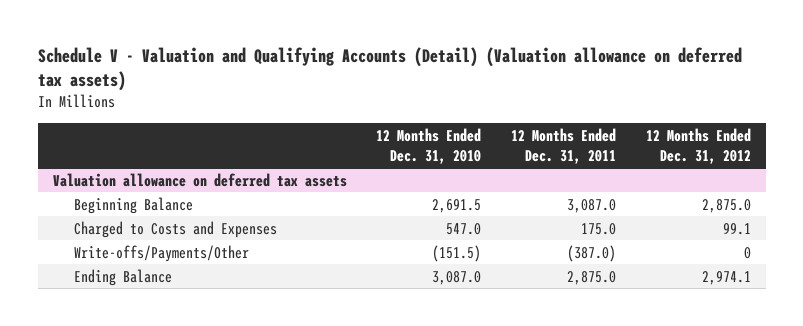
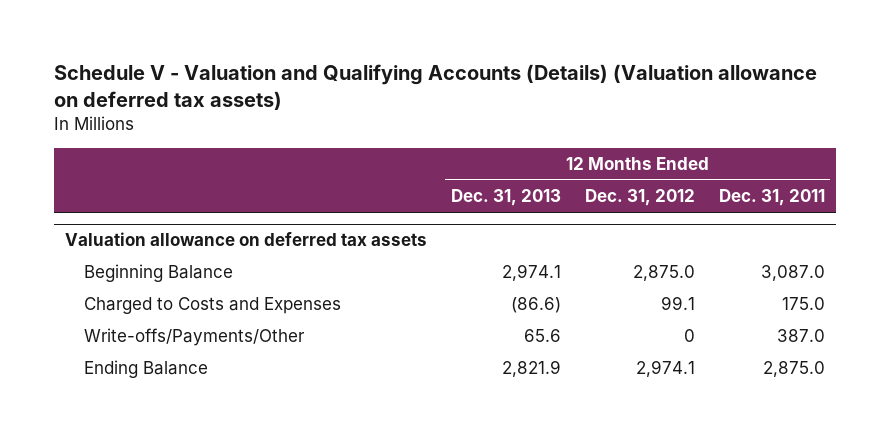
[37,47,742,92] Schedule V - Valuation and Qualifying Accounts (Detail) (Valuation allowance on deferred tax assets) -> [53,64,817,111] Schedule V - Valuation and Qualifying Accounts (Details) (Valuation allowance on deferred tax assets)
[376,127,482,164] 12 Months Ended Dec. 31, 2010 -> none
none -> [451,189,562,207] Dec. 31, 2013
[567,244,617,262] (387.0) -> [776,329,825,343] 387.0

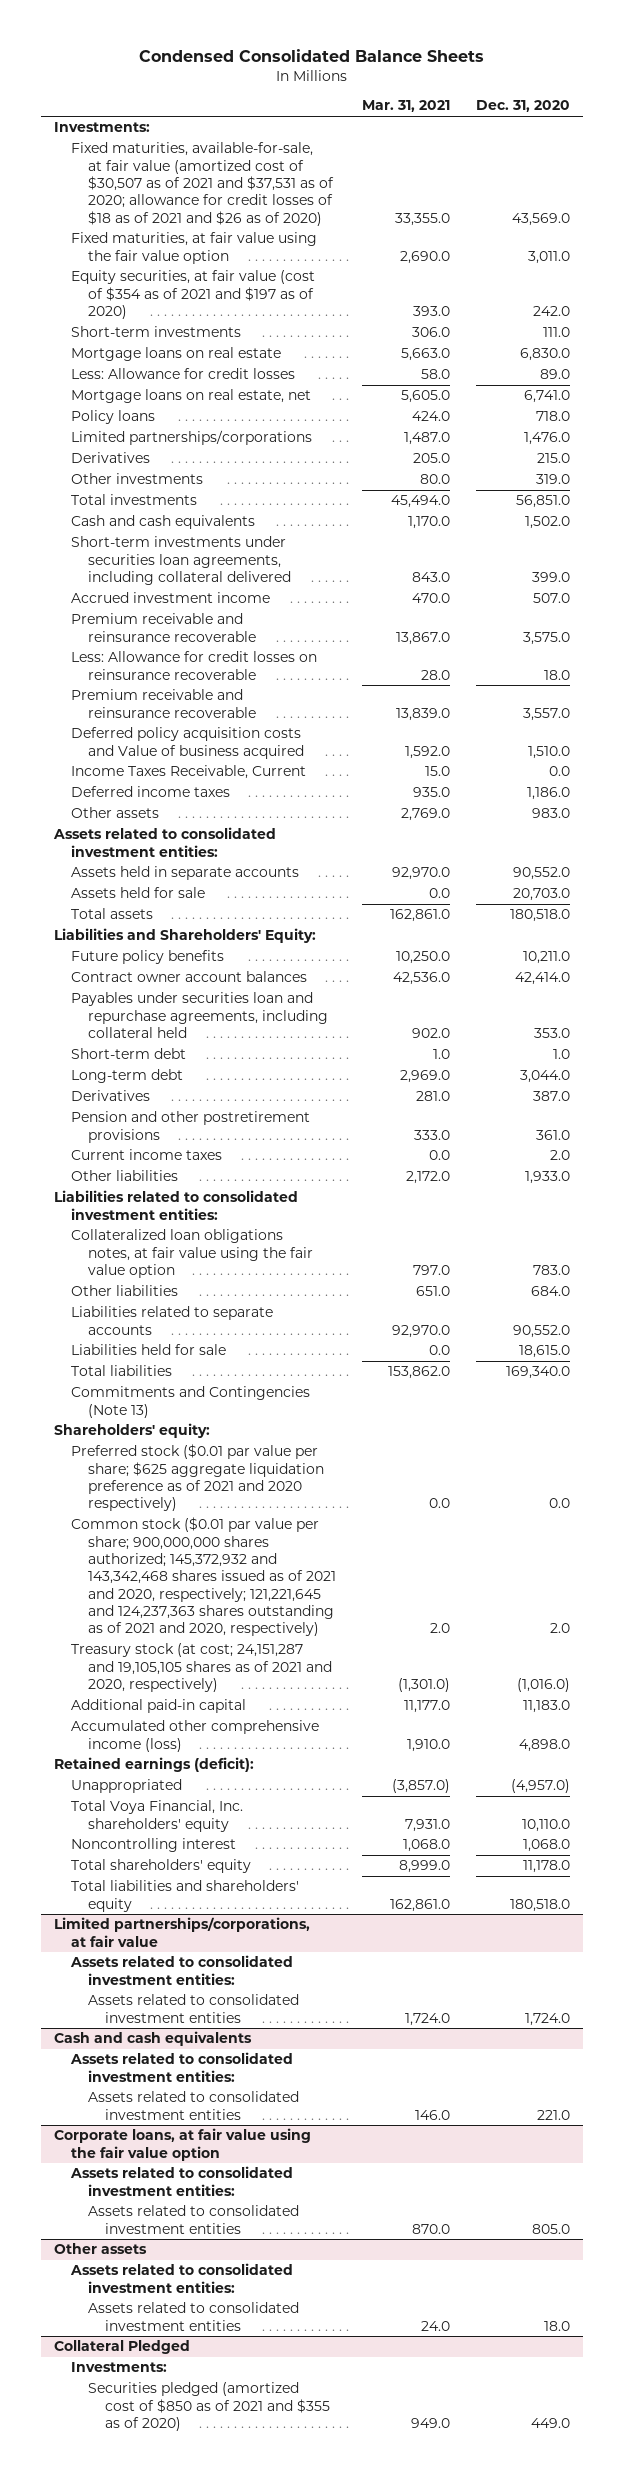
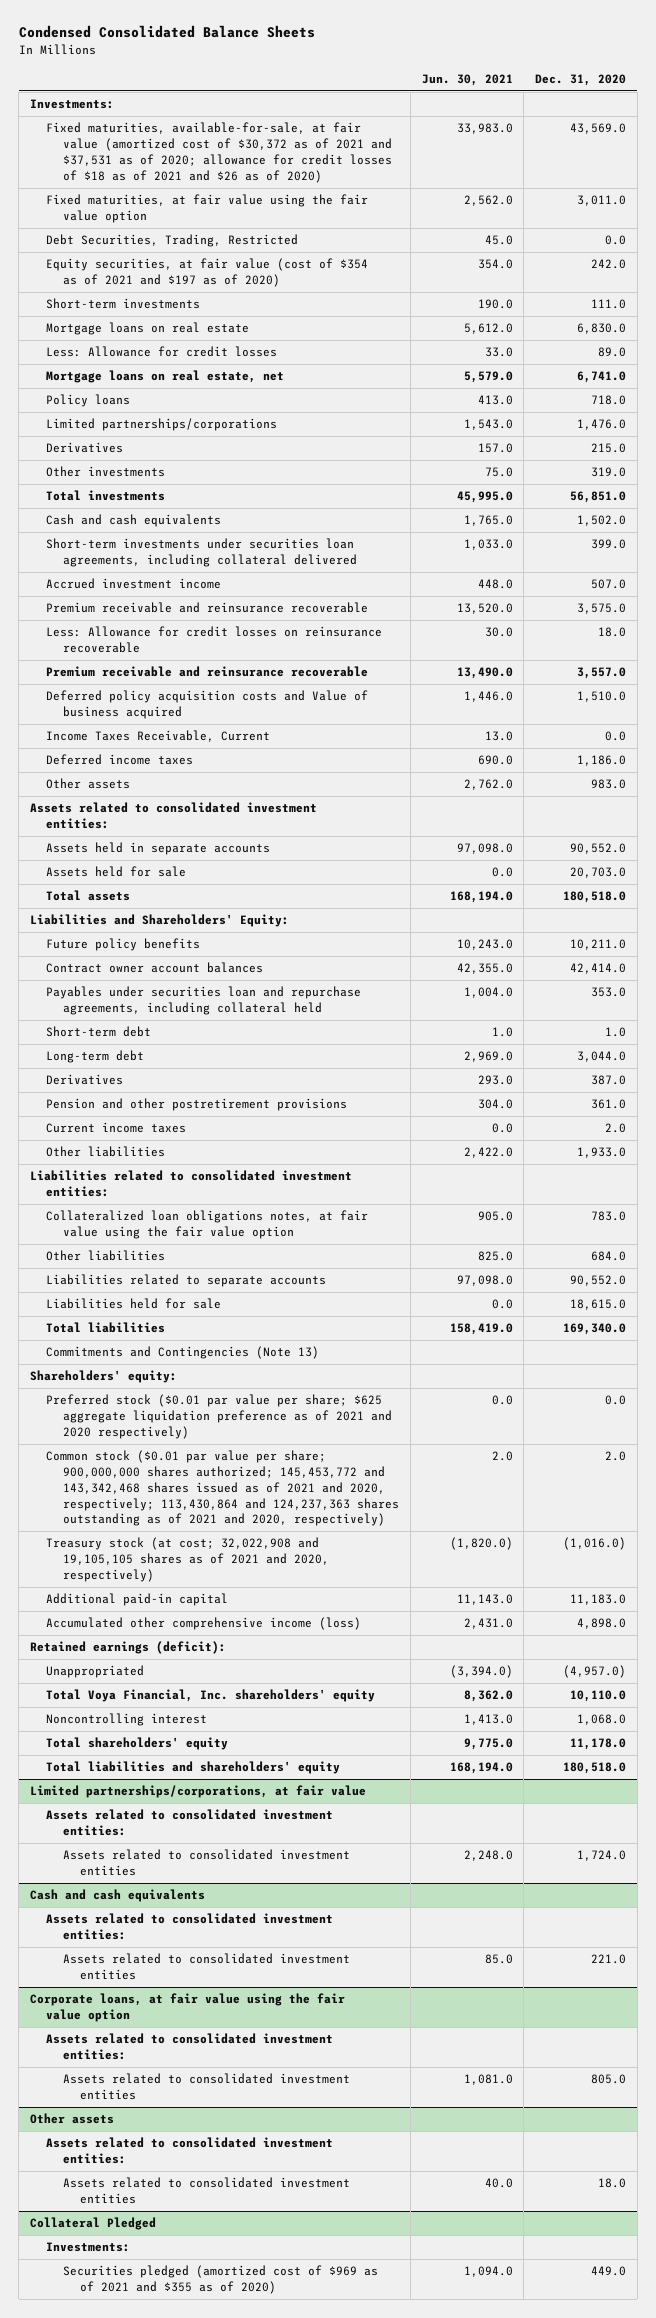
[361,100,450,113] Mar. 31, 2021 -> none
none -> [421,73,513,86] Jun. 30, 2021
[70,142,334,226] Fixed maturities, available-for-sale, at fair value (amortized cost of $30,507 as of 2021 and $37,531 as of 2020; allowance for credit losses of $18 as of 2021 and $26 as of 2020) -> [46,122,393,183] Fixed maturities, available-for-sale, at fair value (amortized cost of $30,372 as of 2021 and $37,531 as of 2020; allowance for credit losses of $18 as of 2021 and $26 as of 2020)
none -> [46,234,299,248] Debt Securities, Trading, Restricted
[70,1517,336,1637] Common stock ($0.01 par value per share; 900,000,000 shares authorized; 145,372,932 and 143,342,468 shares issued as of 2021 and 2020, respectively; 121,221,645 and 124,237,363 shares outstanding as of 2021 and 2020, respectively) -> [46,1450,400,1527] Common stock ($0.01 par value per share; 900,000,000 shares authorized; 145,453,772 and 143,342,468 shares issued as of 2021 and 2020, respectively; 113,430,864 and 124,237,363 shares outstanding as of 2021 and 2020, respectively)
[70,1643,332,1693] Treasury stock (at cost; 24,151,287 and 19,105,105 shares as of 2021 and 2020, respectively) -> [46,1537,330,1582] Treasury stock (at cost; 32,022,908 and 19,105,105 shares as of 2021 and 2020, respectively)
[87,2382,330,2432] Securities pledged (amortized cost of $850 as of 2021 and $355 as of 2020) -> [63,2265,379,2295] Securities pledged (amortized cost of $969 as of 2021 and $355 as of 2020)

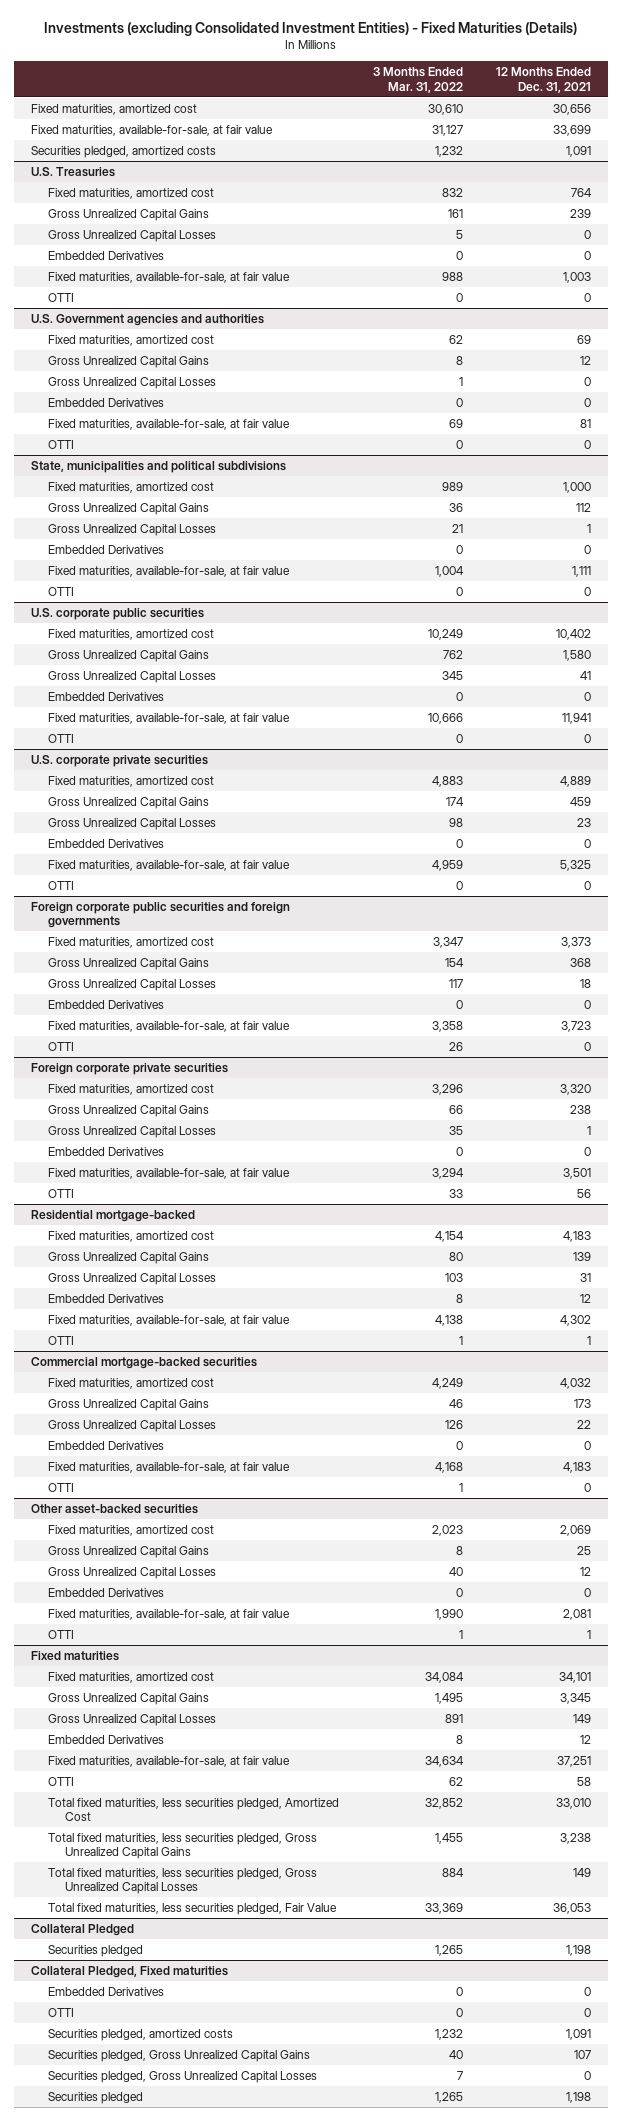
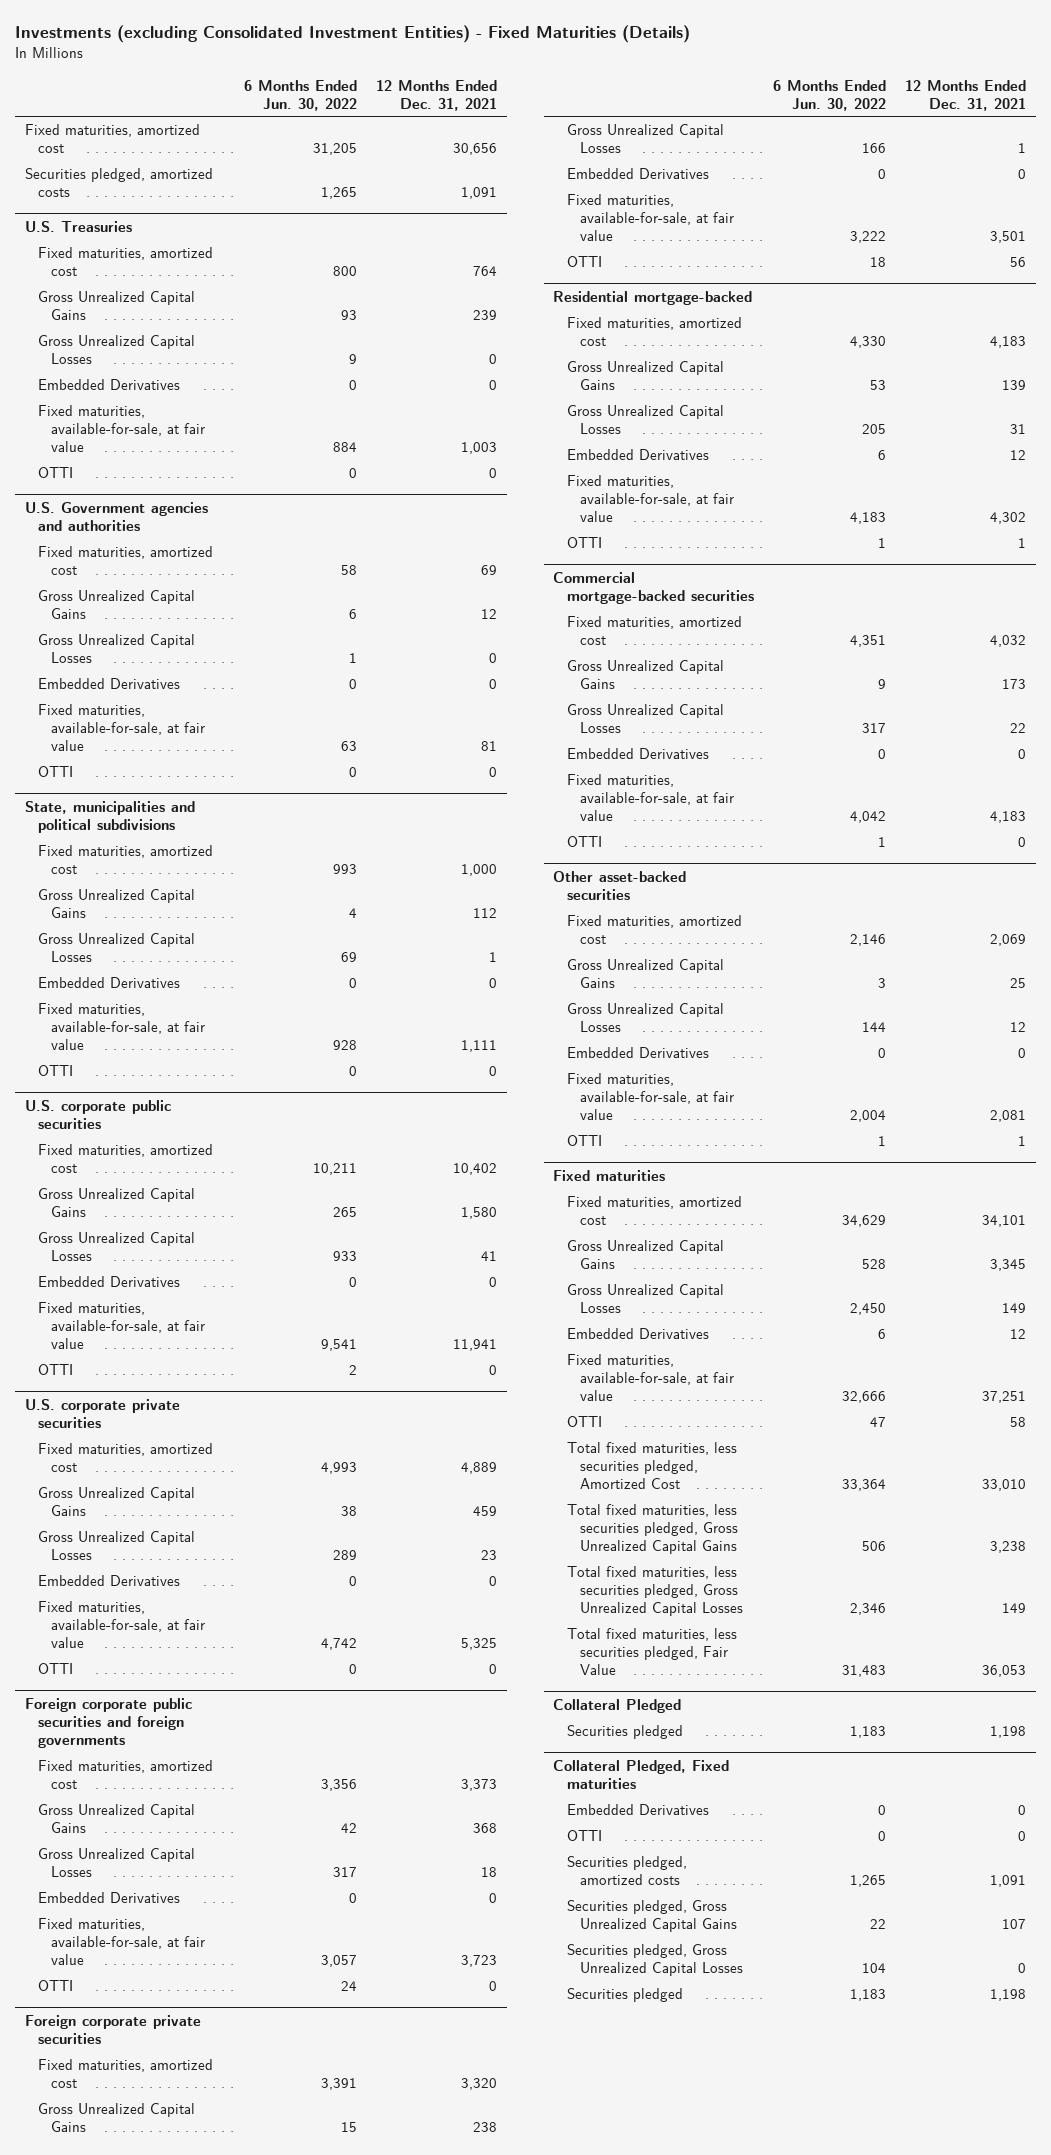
[372,67,463,93] 3 Months Ended Mar. 31, 2022 -> none
none -> [243,79,357,111] 6 Months Ended Jun. 30, 2022
[31,124,274,136] Fixed maturities, available-for-sale, at fair value -> none

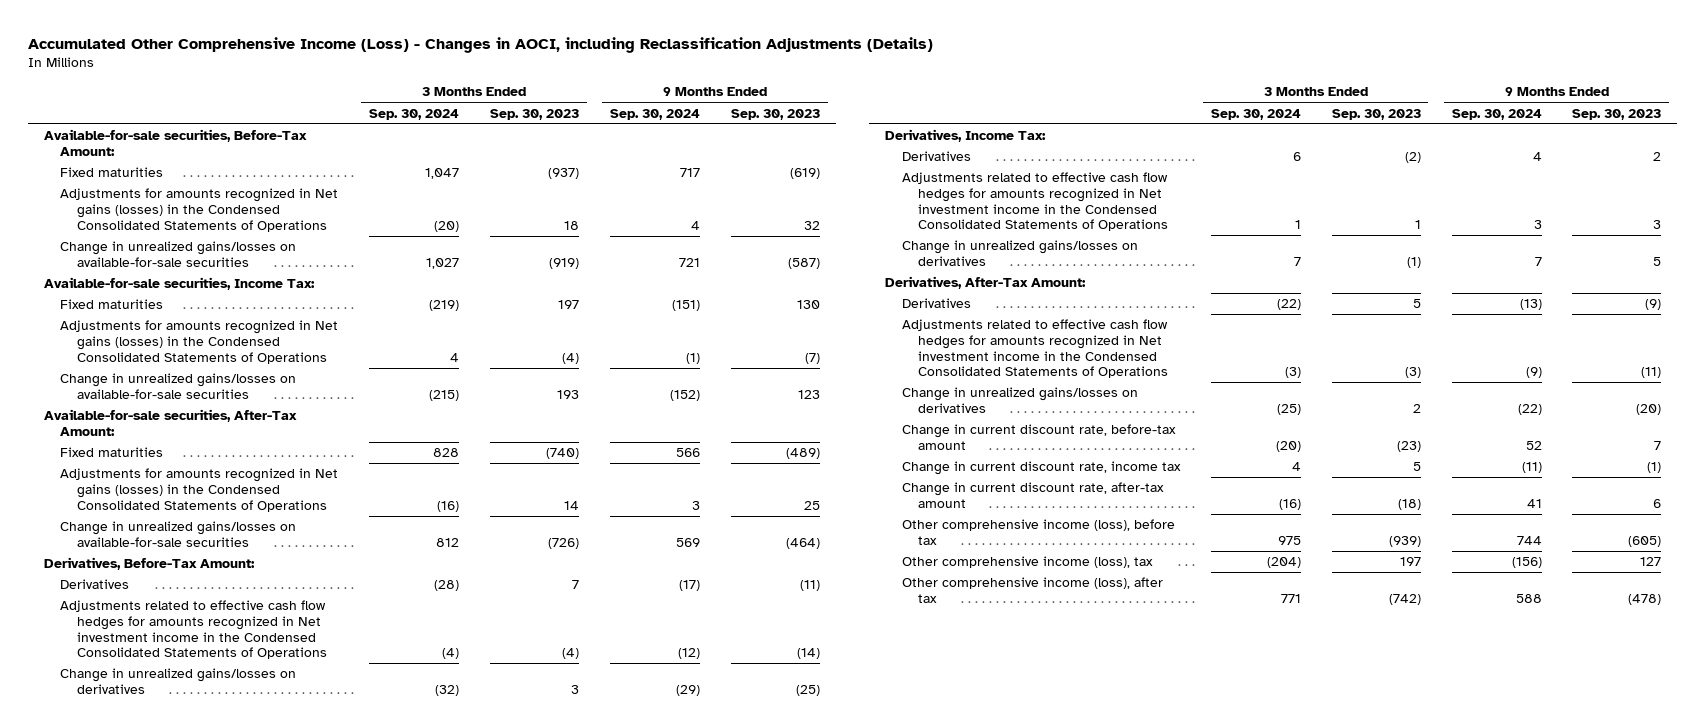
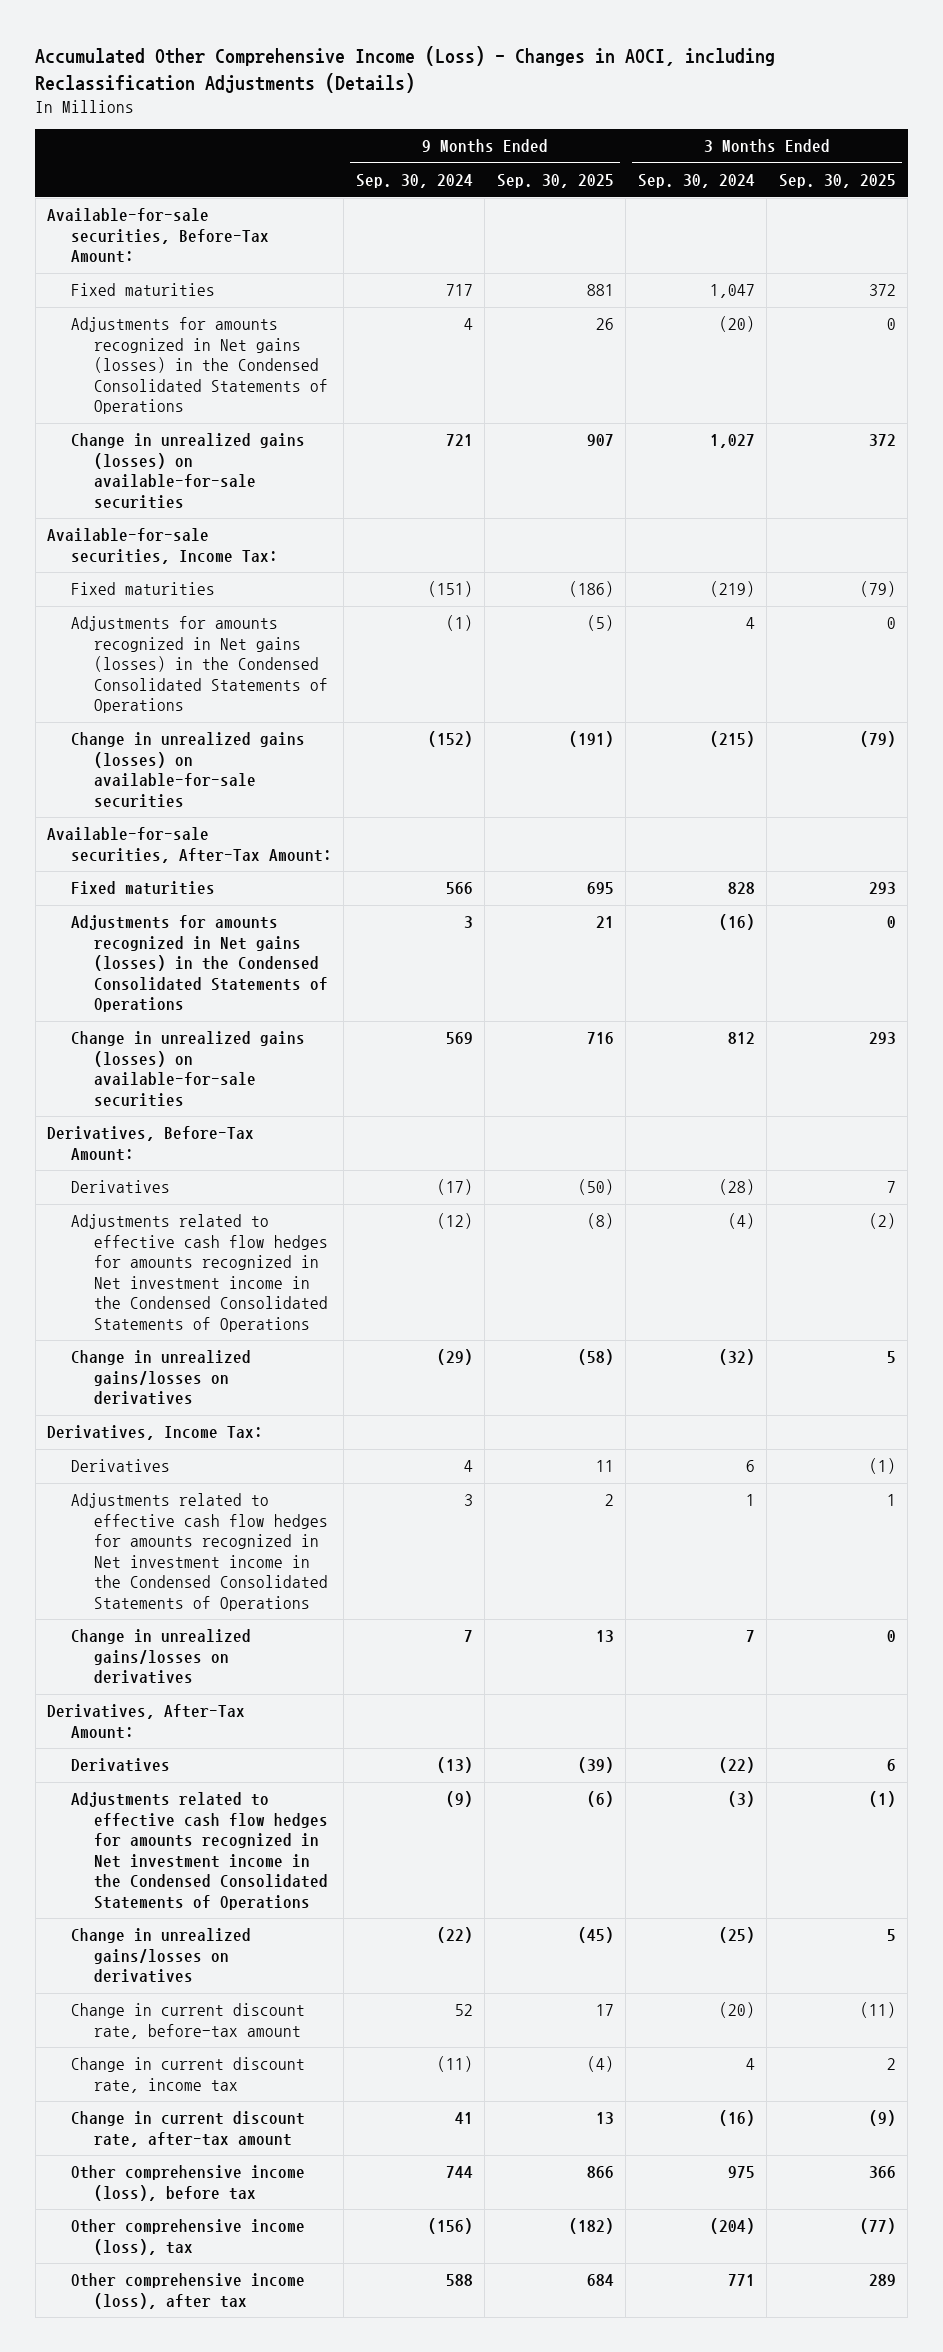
[490,108,580,120] Sep. 30, 2023 -> none
[731,108,821,120] Sep. 30, 2023 -> none
none -> [496,174,614,189] Sep. 30, 2025
none -> [778,174,896,189] Sep. 30, 2025
[60,241,297,267] Change in unrealized gains/losses on available-for-sale securities -> [70,433,305,509] Change in unrealized gains (losses) on available-for-sale securities
[60,373,297,399] Change in unrealized gains/losses on available-for-sale securities -> [70,732,305,808] Change in unrealized gains (losses) on available-for-sale securities
[60,521,297,547] Change in unrealized gains/losses on available-for-sale securities -> [70,1031,305,1107] Change in unrealized gains (losses) on available-for-sale securities

